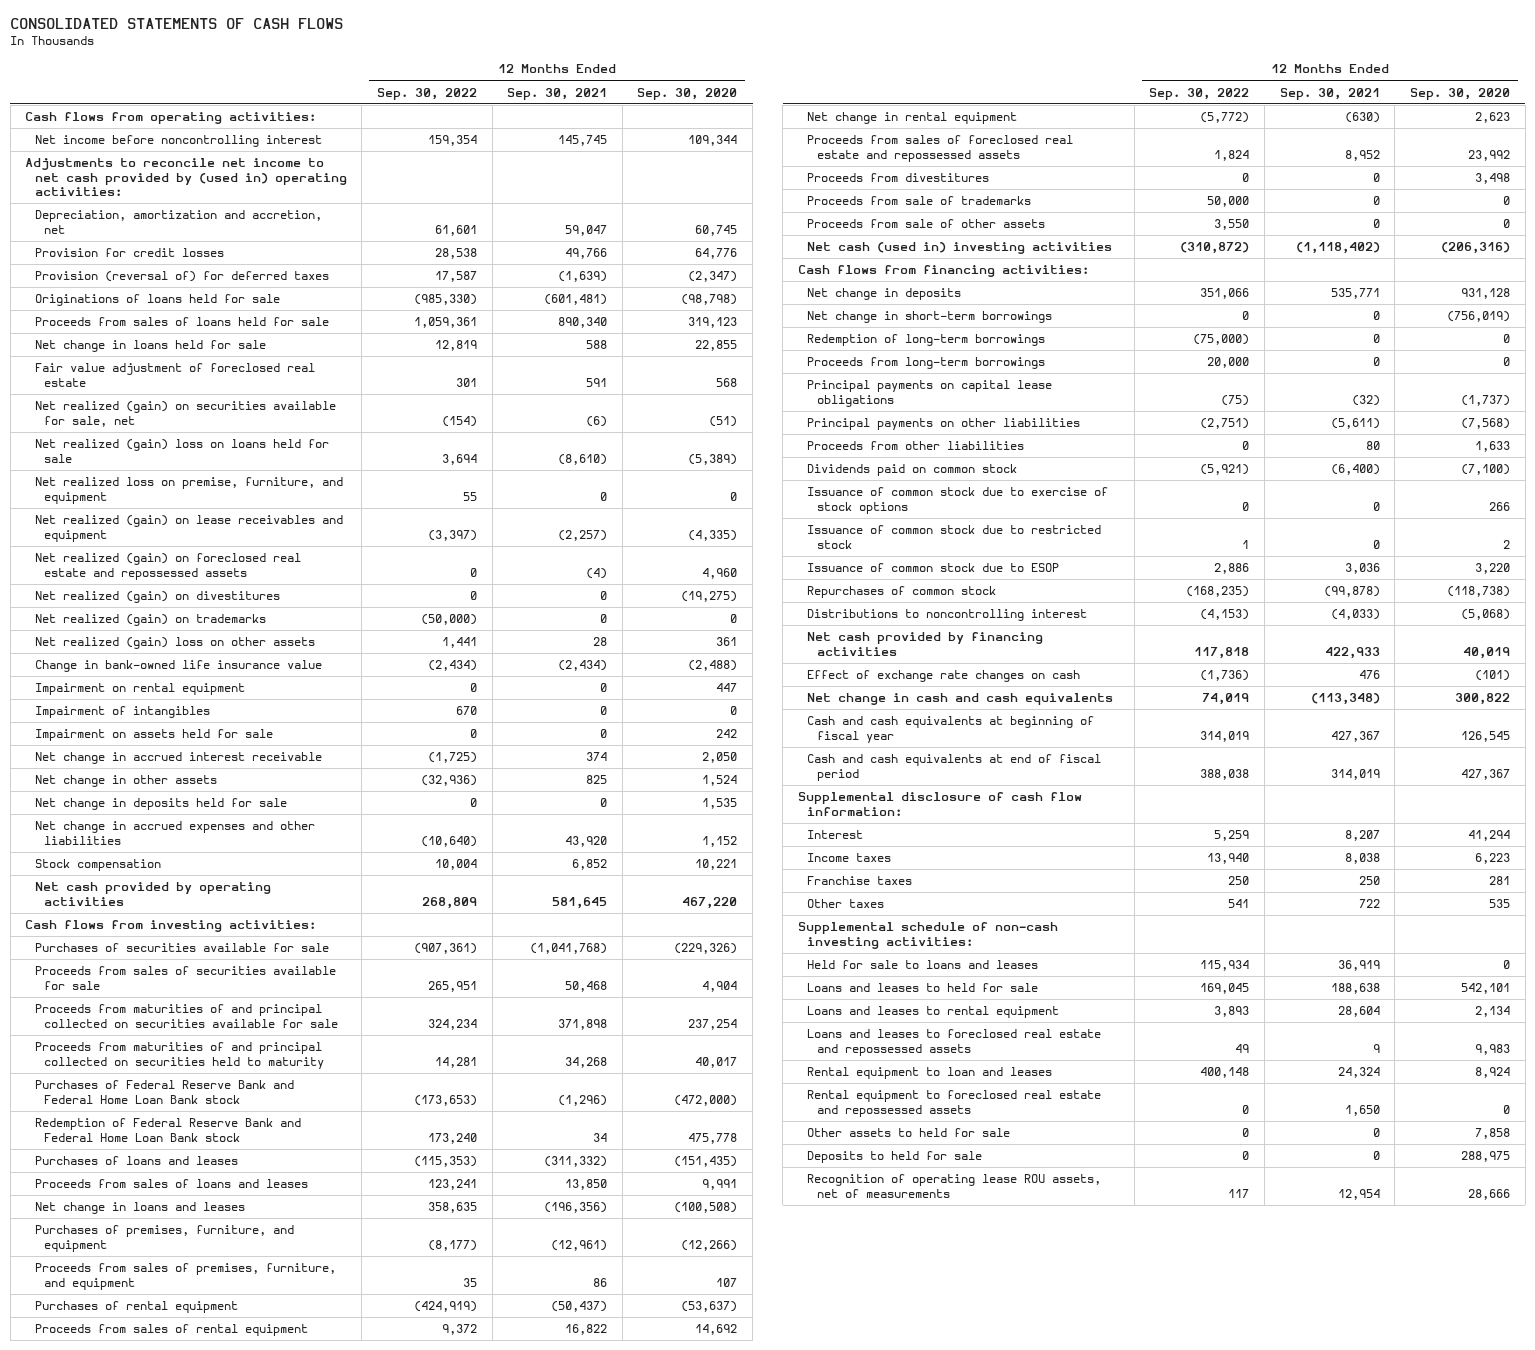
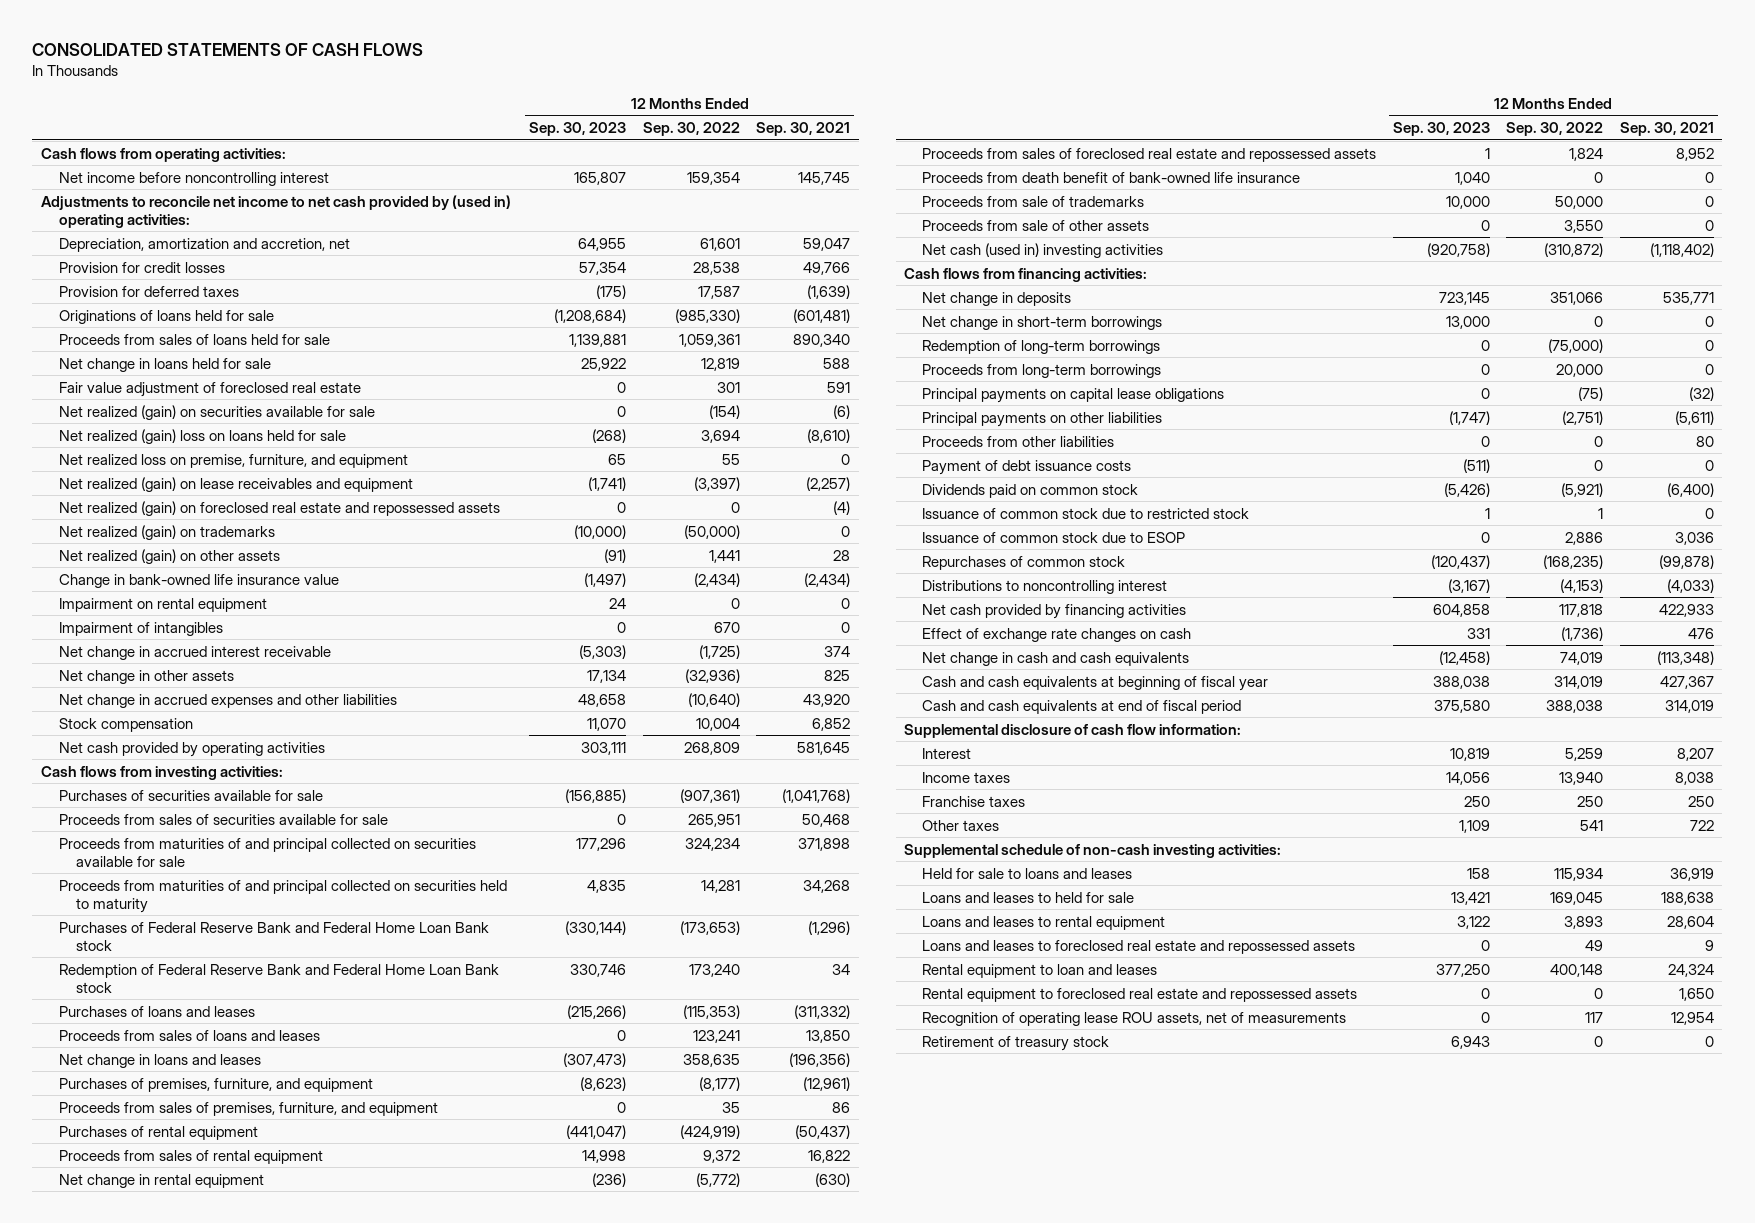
[637,87,738,100] Sep. 30, 2020 -> none
none -> [529,121,627,136] Sep. 30, 2023
[34,271,329,283] Provision (reversal of) for deferred taxes -> [58,285,239,297] Provision for deferred taxes
[34,401,336,427] Net realized (gain) on securities available for sale, net -> [58,404,375,420] Net realized (gain) on securities available for sale
[34,591,280,604] Net realized (gain) on divestitures -> none
[34,637,315,650] Net realized (gain) loss on other assets -> [58,548,280,564] Net realized (gain) on other assets
[34,729,273,742] Impairment on assets held for sale -> none
[34,798,287,811] Net change in deposits held for sale -> none
[807,173,990,183] Proceeds from divestitures -> none
none -> [922,171,1301,183] Proceeds from death benefit of bank-owned life insurance
none -> [922,459,1132,475] Payment of debt issuance costs
[807,487,1109,514] Issuance of common stock due to exercise of stock options -> none
[807,1128,1011,1138] Other assets to held for sale -> none
[807,1151,983,1164] Deposits to held for sale -> none
none -> [922,1035,1110,1051] Retirement of treasury stock

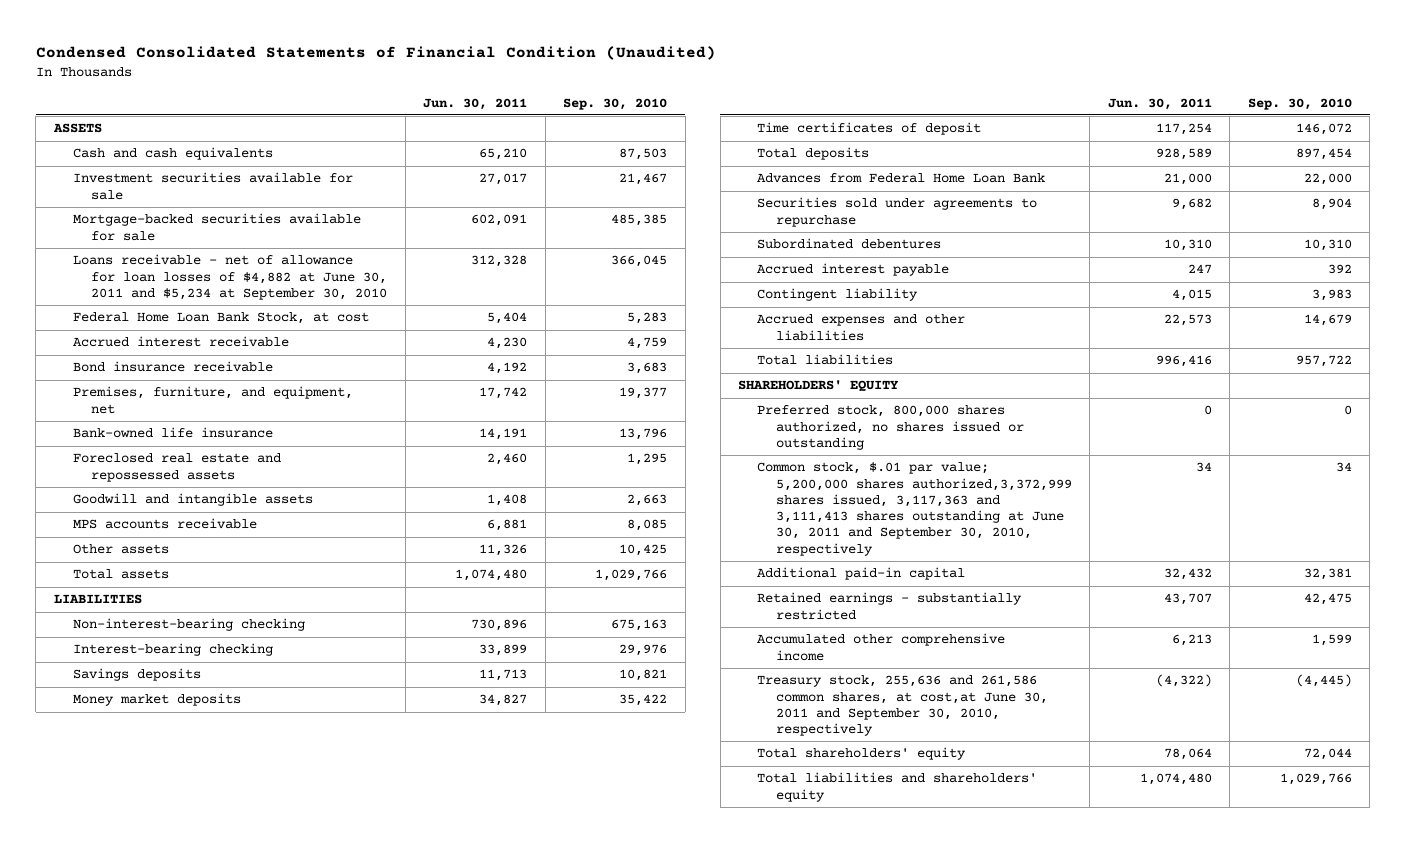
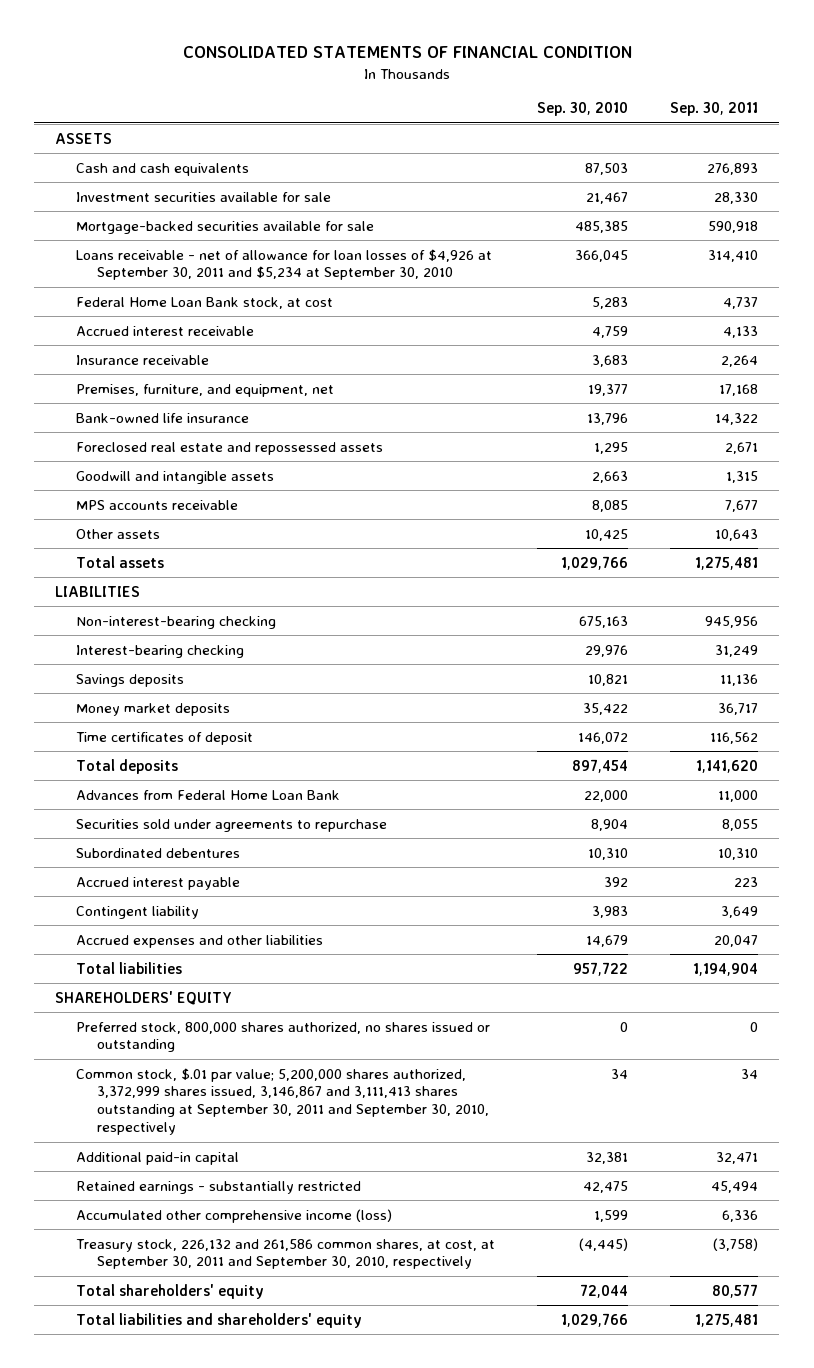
[35,46,716,61] Condensed Consolidated Statements of Financial Condition (Unaudited) -> [182,46,632,59] CONSOLIDATED STATEMENTS OF FINANCIAL CONDITION
[423,97,528,110] Jun. 30, 2011 -> none
none -> [670,102,759,117] Sep. 30, 2011
[72,254,388,300] Loans receivable - net of allowance for loan losses of $4,882 at June 30, 2011 and $5,234 at September 30, 2010 -> [76,248,493,281] Loans receivable - net of allowance for loan losses of $4,926 at September 30, 2011 and $5,234 at September 30, 2010
[72,312,369,325] Federal Home Loan Bank Stock, at cost -> [76,296,334,309] Federal Home Loan Bank stock, at cost
[72,361,273,373] Bond insurance receivable -> [76,354,210,365] Insurance receivable
[757,462,1072,556] Common stock, $.01 par value; 5,200,000 shares authorized,3,372,999 shares issued, 3,117,363 and 3,111,413 shares outstanding at June 30, 2011 and September 30, 2010, respectively -> [76,1067,489,1136] Common stock, $.01 par value; 5,200,000 shares authorized, 3,372,999 shares issued, 3,146,867 and 3,111,413 shares outstanding at September 30, 2011 and September 30, 2010, respectively
[757,633,1006,661] Accumulated other comprehensive income -> [76,1208,393,1223] Accumulated other comprehensive income (loss)
[757,675,1048,737] Treasury stock, 255,636 and 261,586 common shares, at cost,at June 30, 2011 and September 30, 2010, respectively -> [76,1238,496,1270] Treasury stock, 226,132 and 261,586 common shares, at cost, at September 30, 2011 and September 30, 2010, respectively

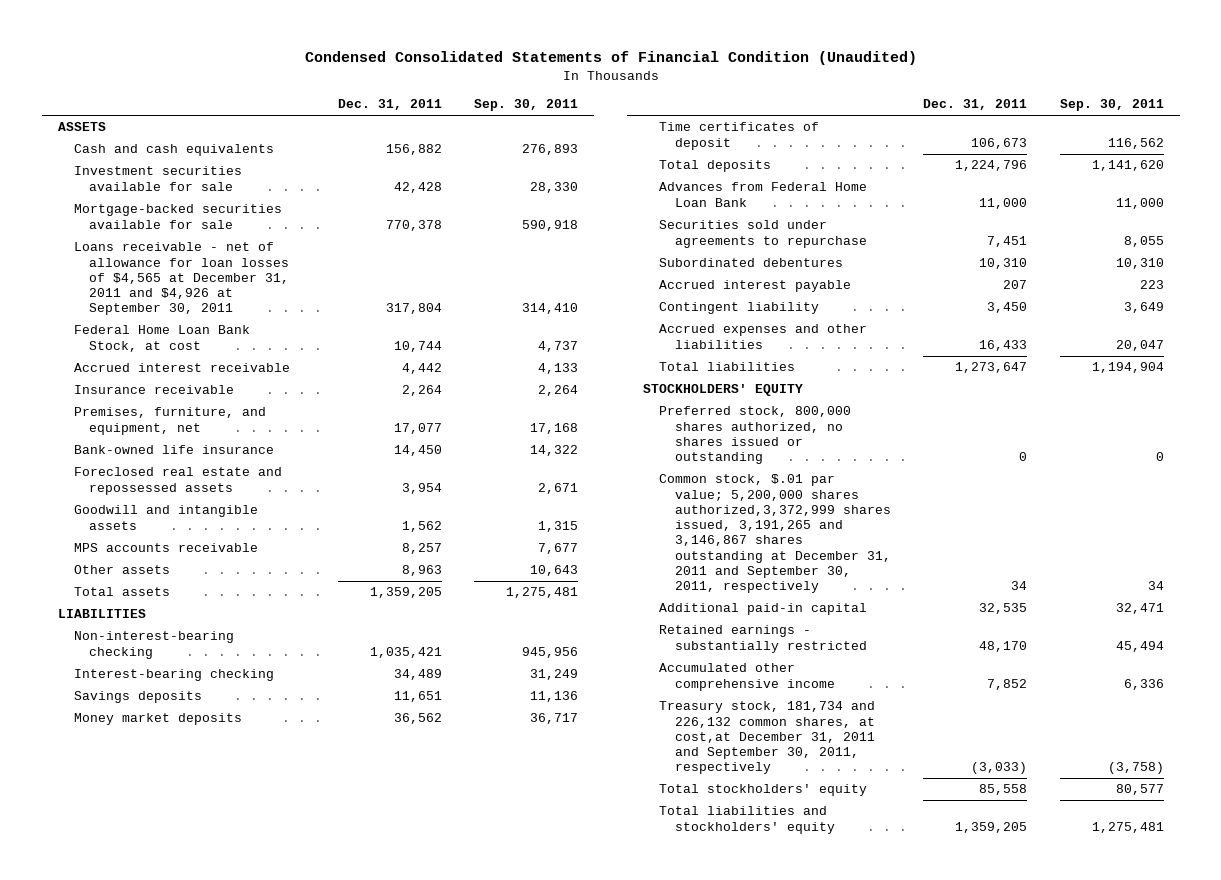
[182,46,632,59] CONSOLIDATED STATEMENTS OF FINANCIAL CONDITION -> [304,51,917,66] Condensed Consolidated Statements of Financial Condition (Unaudited)
[537,102,629,117] Sep. 30, 2010 -> none
none -> [337,99,442,111] Dec. 31, 2011
[76,248,493,281] Loans receivable - net of allowance for loan losses of $4,926 at September 30, 2011 and $5,234 at September 30, 2010 -> [73,242,290,316] Loans receivable - net of allowance for loan losses of $4,565 at December 31, 2011 and $4,926 at September 30, 2011
[76,296,334,309] Federal Home Loan Bank stock, at cost -> [73,325,250,352] Federal Home Loan Bank Stock, at cost
[55,990,233,1005] SHAREHOLDERS' EQUITY -> [643,384,804,397] STOCKHOLDERS' EQUITY
[76,1067,489,1136] Common stock, $.01 par value; 5,200,000 shares authorized, 3,372,999 shares issued, 3,146,867 and 3,111,413 shares outstanding at September 30, 2011 and September 30, 2010, respectively -> [659,474,891,594] Common stock, $.01 par value; 5,200,000 shares authorized,3,372,999 shares issued, 3,191,265 and 3,146,867 shares outstanding at December 31, 2011 and September 30, 2011, respectively
[76,1208,393,1223] Accumulated other comprehensive income (loss) -> [659,663,835,691] Accumulated other comprehensive income
[76,1238,496,1270] Treasury stock, 226,132 and 261,586 common shares, at cost, at September 30, 2011 and September 30, 2010, respectively -> [659,701,876,775] Treasury stock, 181,734 and 226,132 common shares, at cost,at December 31, 2011 and September 30, 2011, respectively
[76,1283,265,1299] Total shareholders' equity -> [659,784,868,797] Total stockholders' equity
[76,1312,363,1328] Total liabilities and shareholders' equity -> [659,806,835,834] Total liabilities and stockholders' equity

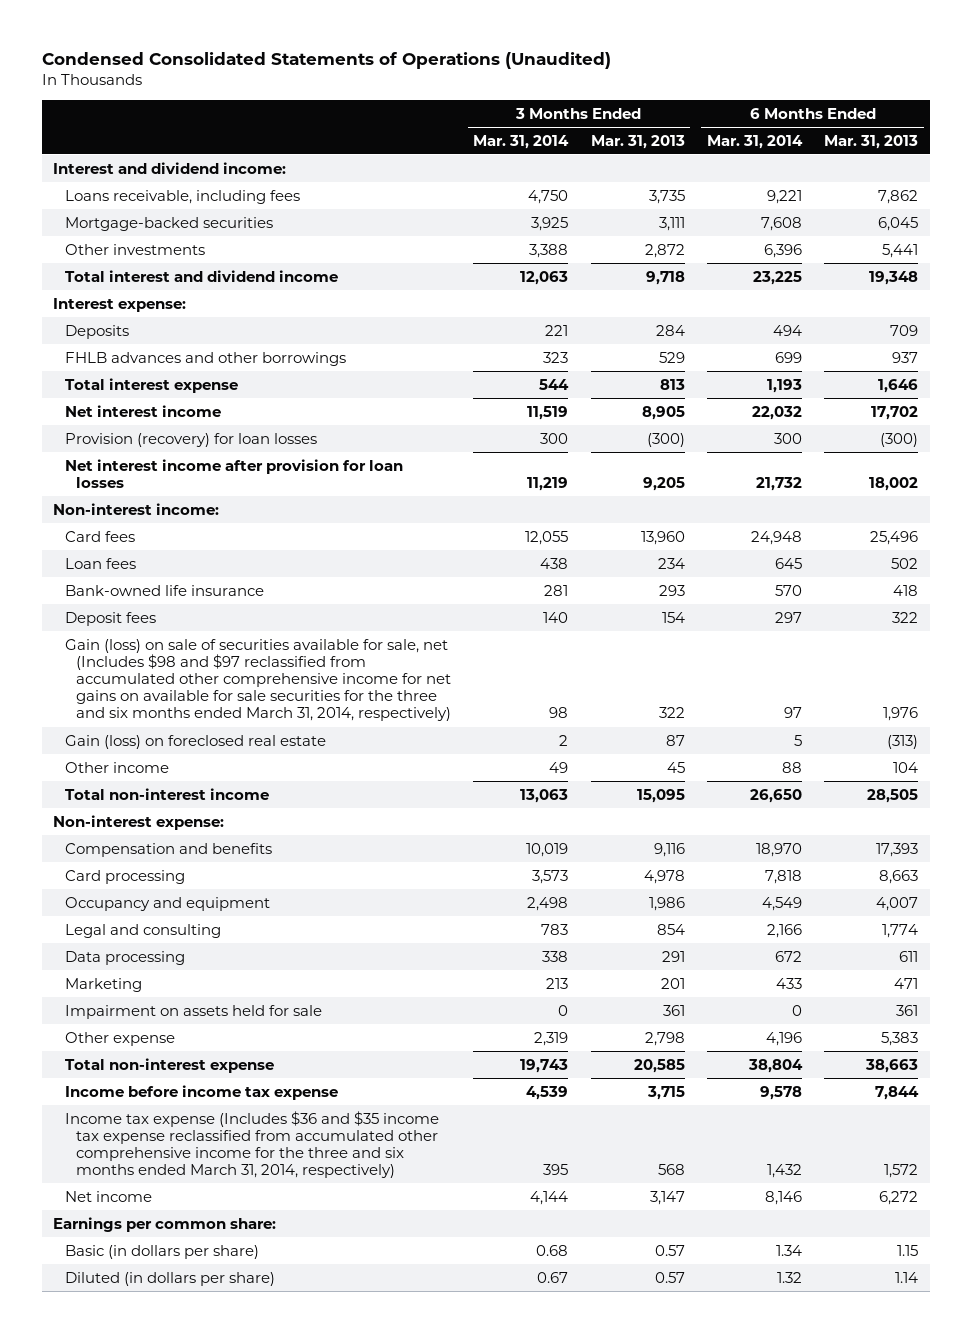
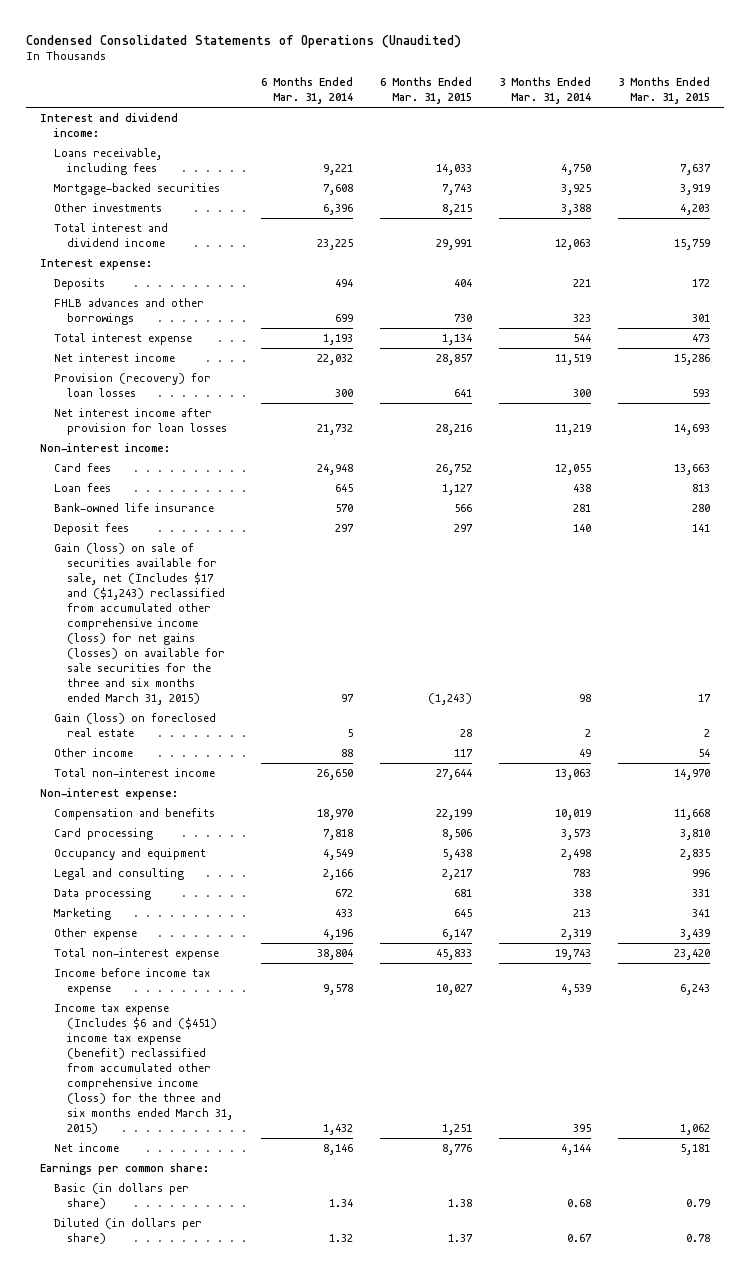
[590,134,685,149] Mar. 31, 2013 -> none
[824,134,919,149] Mar. 31, 2013 -> none
none -> [379,77,472,105] 6 Months Ended Mar. 31, 2015
none -> [618,77,711,105] 3 Months Ended Mar. 31, 2015
[64,638,452,722] Gain (loss) on sale of securities available for sale, net (Includes $98 and $97 reclassified from accumulated other comprehensive income for net gains on available for sale securities for the three and six months ended March 31, 2014, respectively) -> [53,543,226,705] Gain (loss) on sale of securities available for sale, net (Includes $17 and ($1,243) reclassified from accumulated other comprehensive income (loss) for net gains (losses) on available for sale securities for the three and six months ended March 31, 2015)
[64,1004,322,1019] Impairment on assets held for sale -> none
[64,1110,439,1179] Income tax expense (Includes $36 and $35 income tax expense reclassified from accumulated other comprehensive income for the three and six months ended March 31, 2014, respectively) -> [53,1004,234,1134] Income tax expense (Includes $6 and ($451) income tax expense (benefit) reclassified from accumulated other comprehensive income (loss) for the three and six months ended March 31, 2015)

